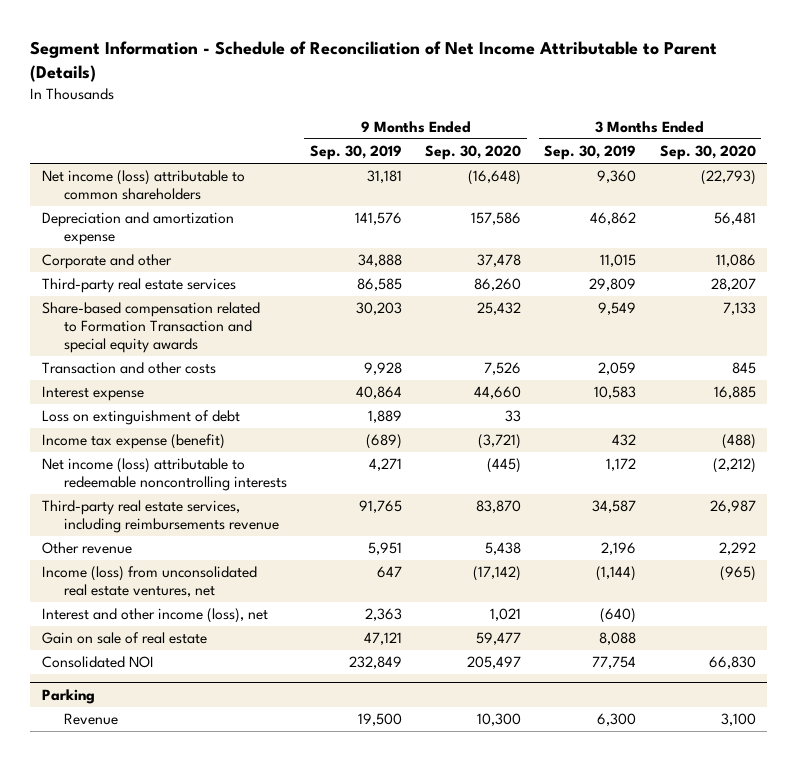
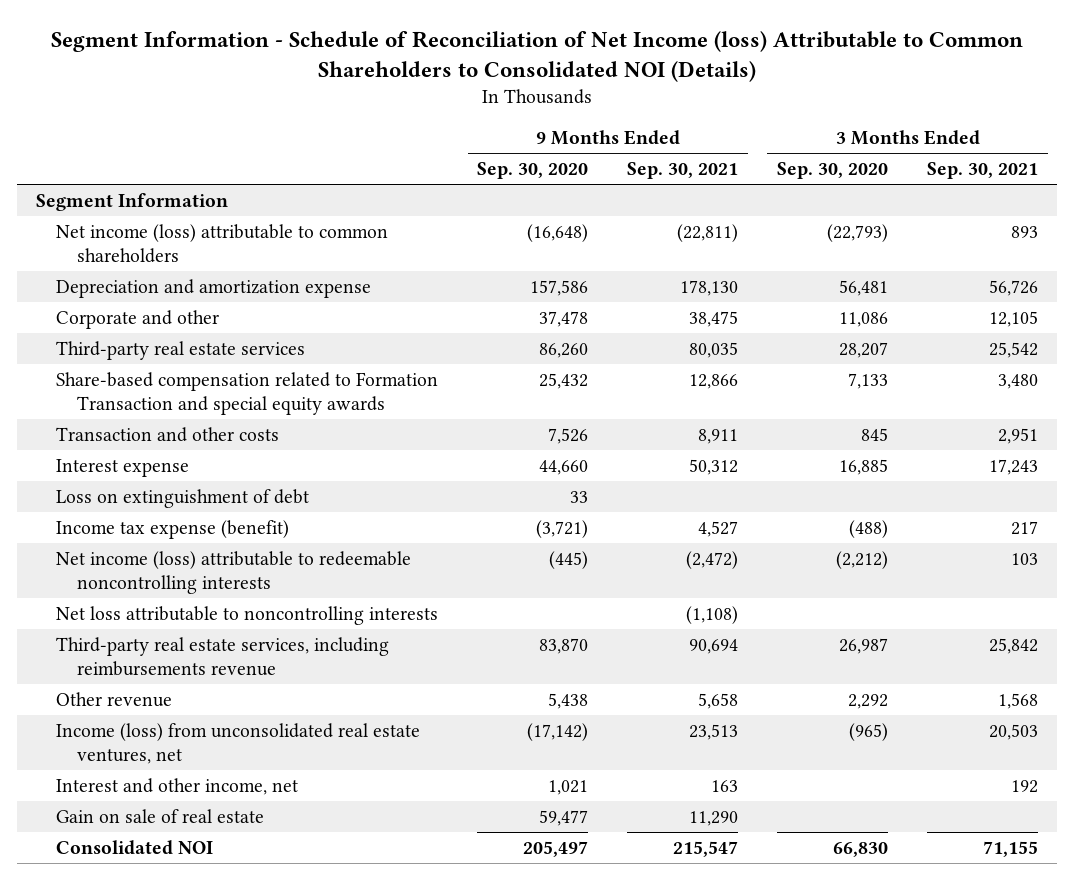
[30,41,718,83] Segment Information - Schedule of Reconciliation of Net Income Attributable to Parent (Details) -> [50,30,1023,82] Segment Information - Schedule of Reconciliation of Net Income (loss) Attributable to Common Shareholders to Consolidated NOI (Details)
[310,145,403,161] Sep. 30, 2019 -> none
[544,145,637,161] Sep. 30, 2019 -> none
none -> [627,162,739,180] Sep. 30, 2021
none -> [926,162,1038,180] Sep. 30, 2021
none -> [36,192,229,211] Segment Information
none -> [56,605,439,625] Net loss attributable to noncontrolling interests
[41,608,268,624] Interest and other income (loss), net -> [56,777,299,795] Interest and other income, net
[41,689,95,705] Parking -> none
[63,713,118,726] Revenue -> none

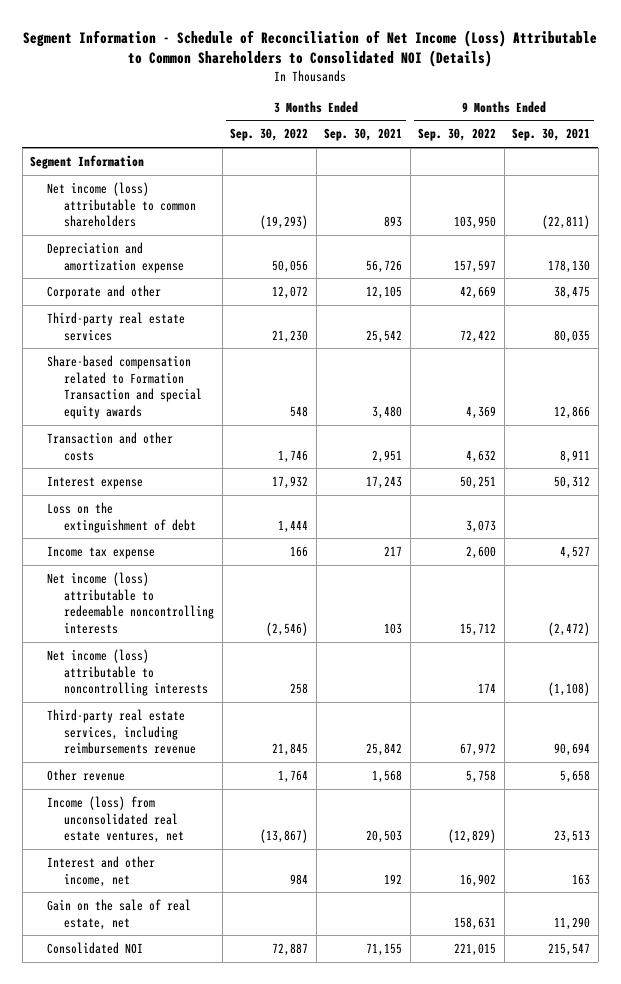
[50,30,1023,82] Segment Information - Schedule of Reconciliation of Net Income (loss) Attributable to Common Shareholders to Consolidated NOI (Details) -> [23,29,598,68] Segment Information - Schedule of Reconciliation of Net Income (Loss) Attributable to Common Shareholders to Consolidated NOI (Details)
[477,162,589,180] Sep. 30, 2020 -> none
[777,162,889,180] Sep. 30, 2020 -> none
none -> [230,128,309,142] Sep. 30, 2022
none -> [418,128,497,142] Sep. 30, 2022
[56,488,310,508] Loss on extinguishment of debt -> [47,501,196,533] Loss on the extinguishment of debt
[56,519,290,539] Income tax expense (benefit) -> [47,545,156,559] Income tax expense
[56,605,439,625] Net loss attributable to noncontrolling interests -> [47,648,208,697] Net income (loss) attributable to noncontrolling interests
[56,808,265,823] Gain on sale of real estate -> [47,898,192,930] Gain on the sale of real estate, net

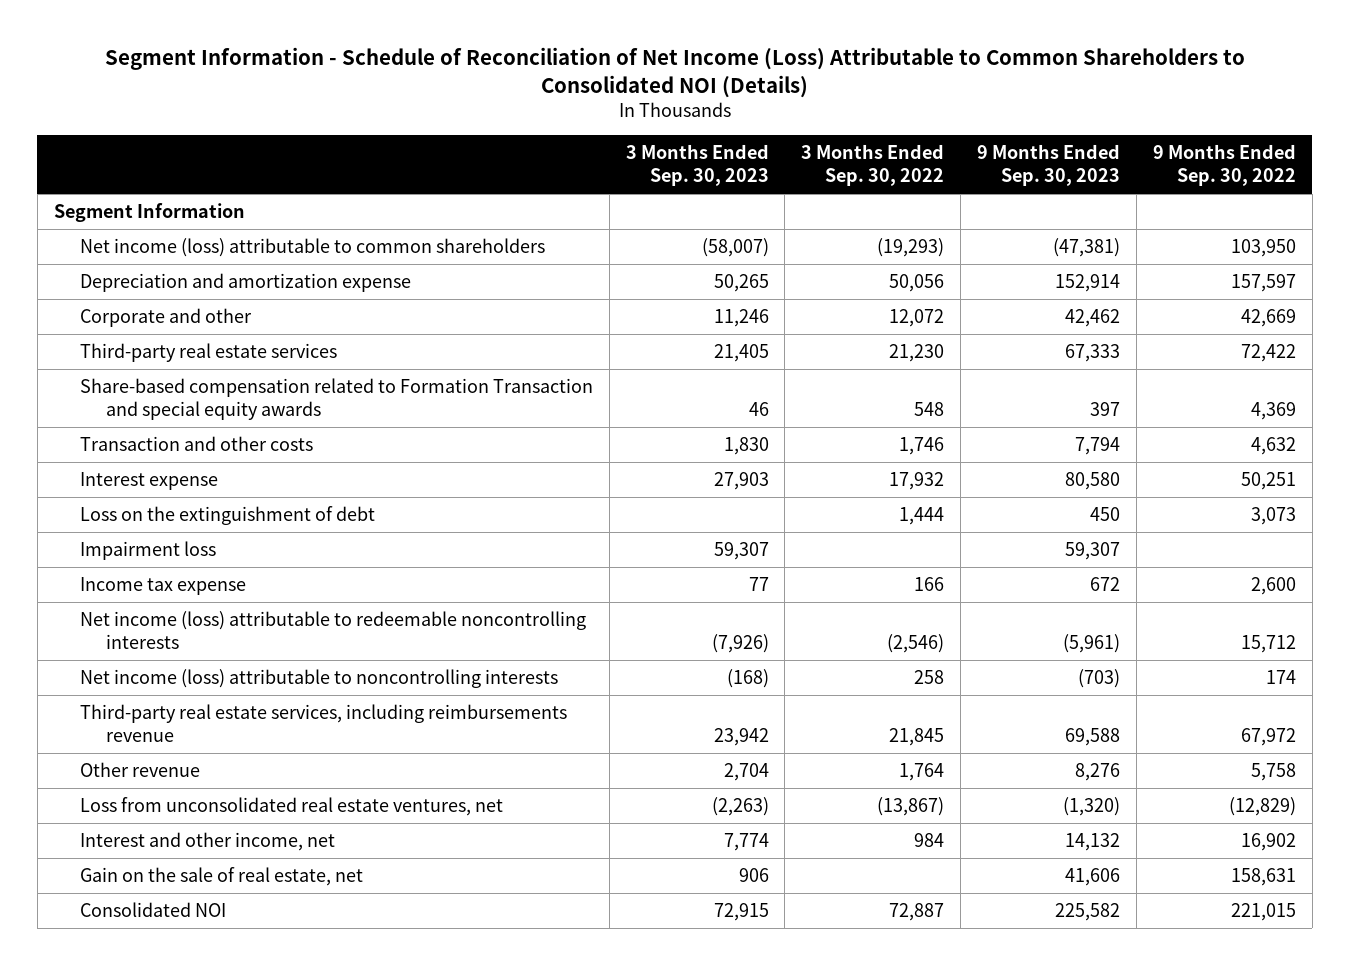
[324,128,403,142] Sep. 30, 2021 -> none
[512,128,591,142] Sep. 30, 2021 -> none
none -> [625,144,769,187] 3 Months Ended Sep. 30, 2023
none -> [977,144,1121,187] 9 Months Ended Sep. 30, 2023
none -> [79,541,216,561] Impairment loss
[47,795,184,844] Income (loss) from unconsolidated real estate ventures, net -> [79,797,503,817] Loss from unconsolidated real estate ventures, net

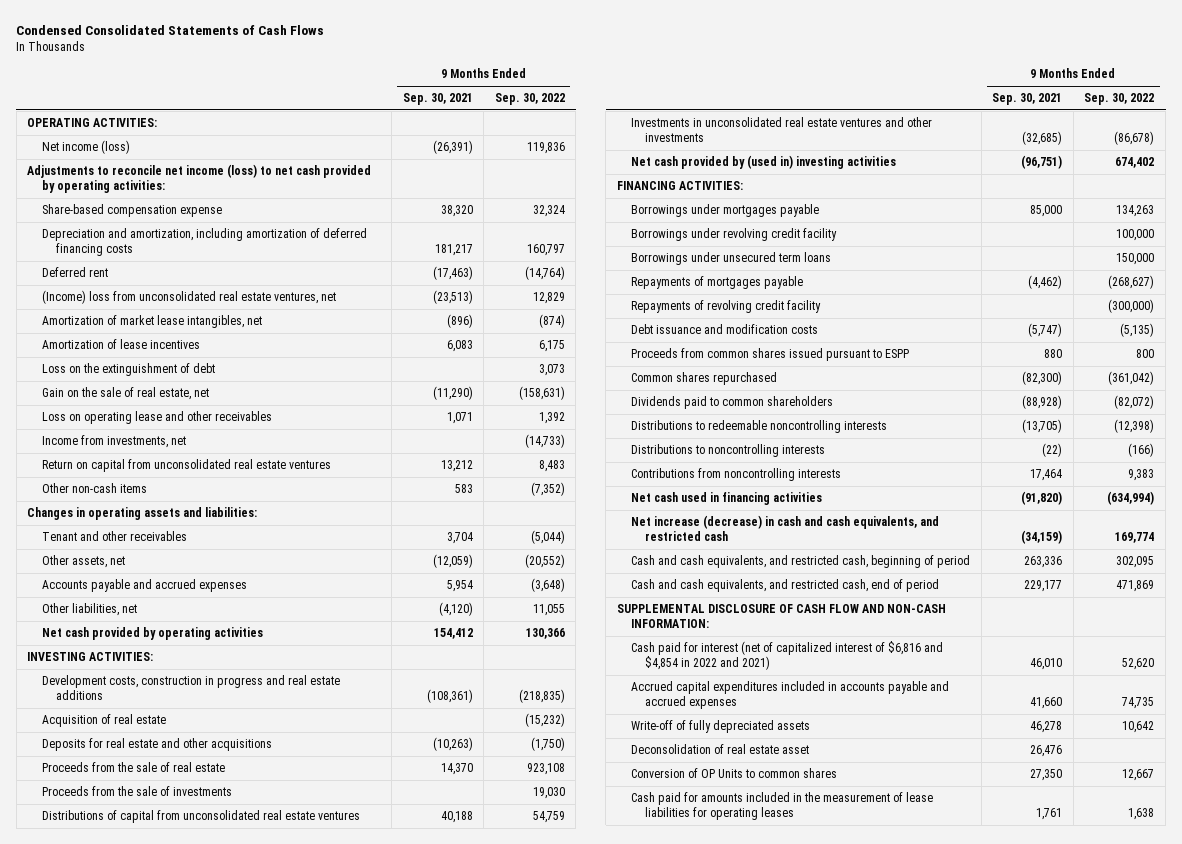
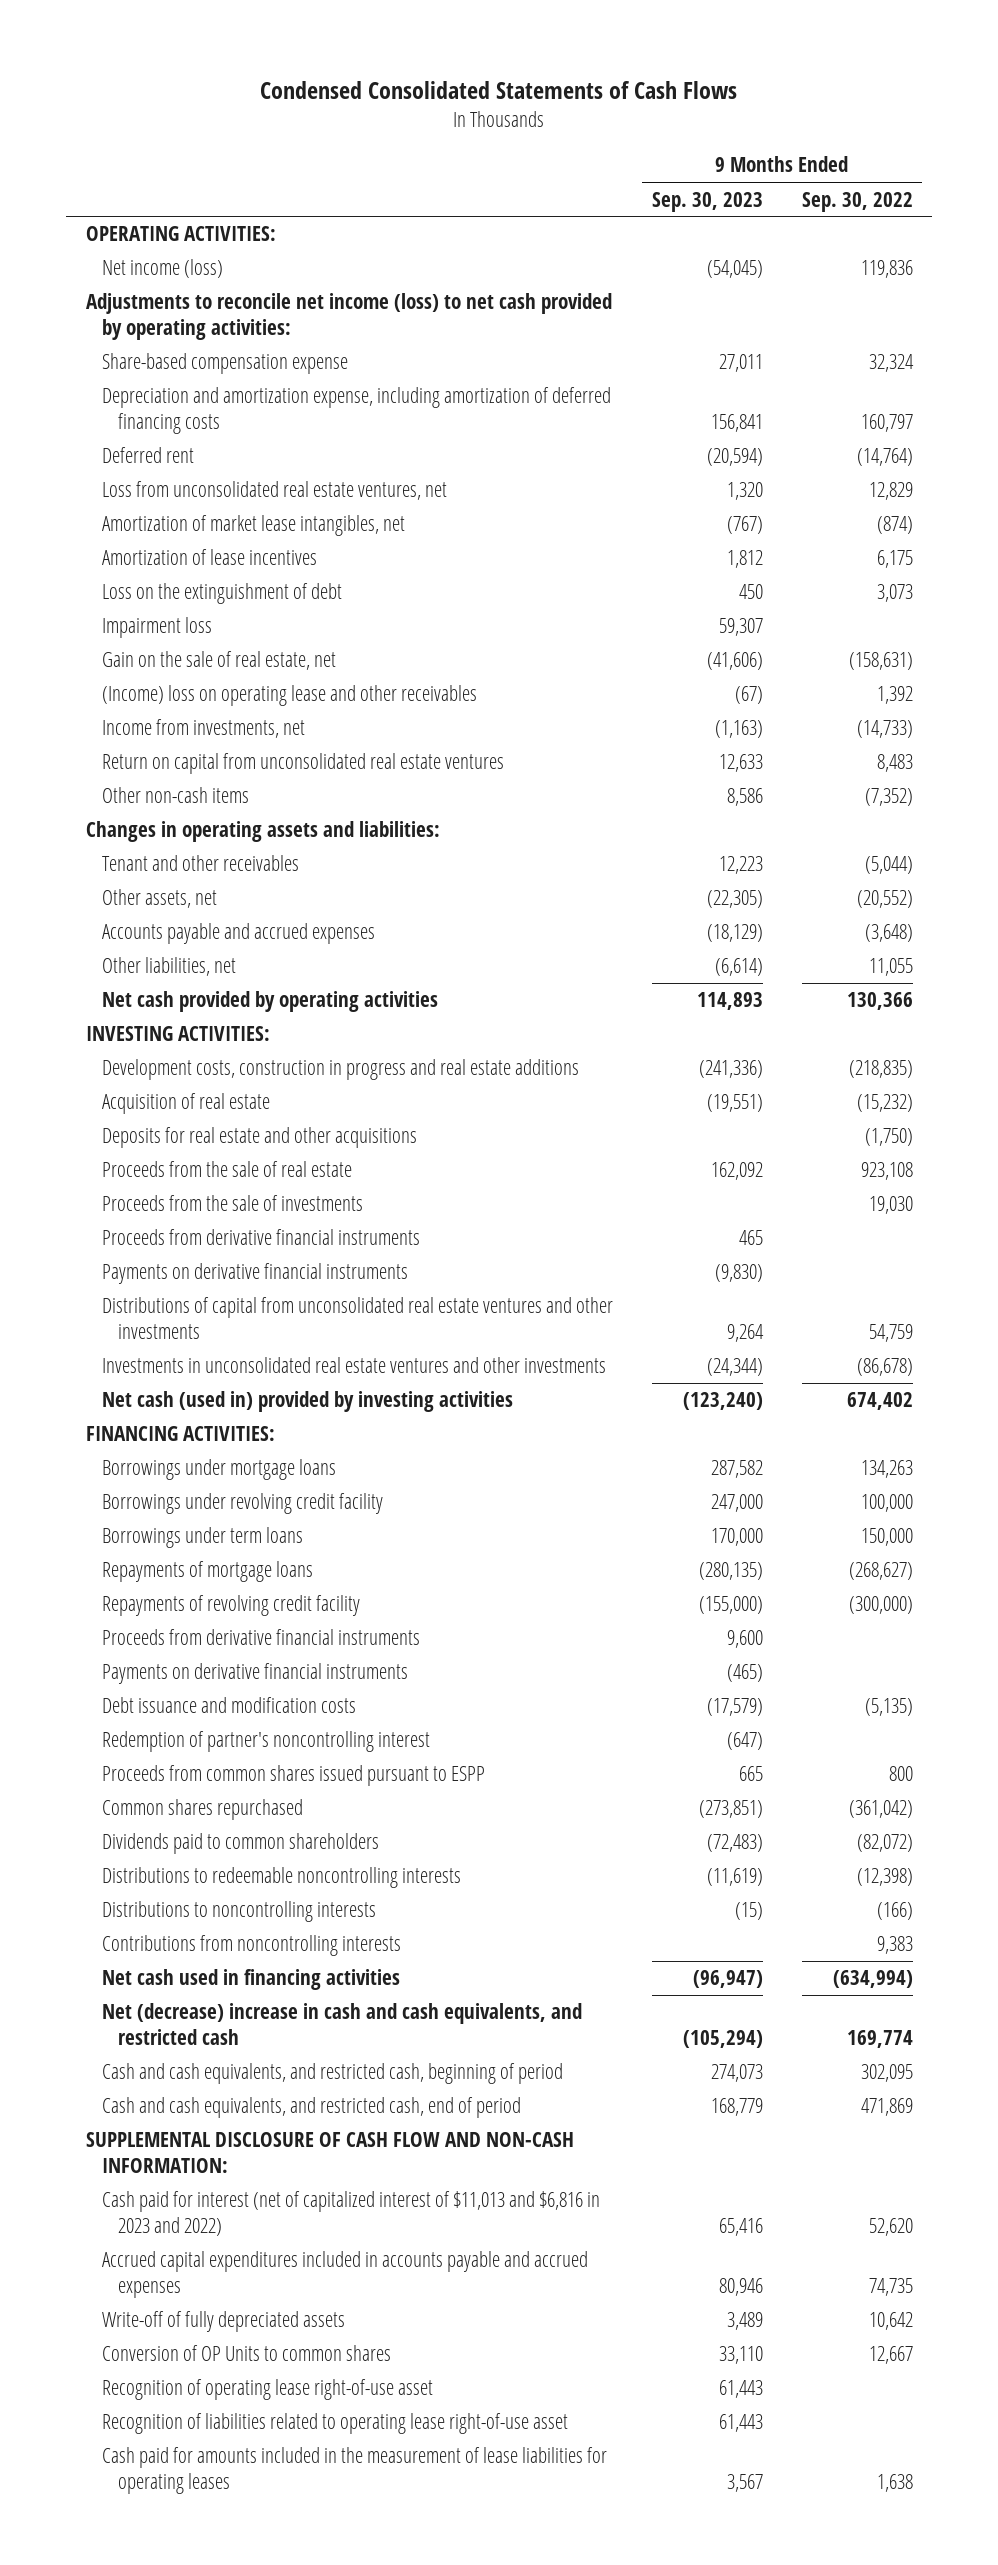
[402,93,473,106] Sep. 30, 2021 -> none
none -> [651,191,763,212] Sep. 30, 2023
[41,228,367,257] Depreciation and amortization, including amortization of deferred financing costs -> [101,387,611,435] Depreciation and amortization expense, including amortization of deferred financing costs
[41,290,336,305] (Income) loss from unconsolidated real estate ventures, net -> [101,481,447,501] Loss from unconsolidated real estate ventures, net
none -> [101,617,212,639] Impairment loss
[41,411,272,425] Loss on operating lease and other receivables -> [101,685,477,707] (Income) loss on operating lease and other receivables
none -> [101,1229,420,1246] Proceeds from derivative financial instruments
none -> [101,1263,408,1285] Payments on derivative financial instruments
[41,810,360,824] Distributions of capital from unconsolidated real estate ventures -> [101,1297,613,1340] Distributions of capital from unconsolidated real estate ventures and other investments
[631,155,897,170] Net cash provided by (used in) investing activities -> [101,1391,513,1413] Net cash (used in) provided by investing activities
[631,204,820,218] Borrowings under mortgages payable -> [101,1459,336,1481] Borrowings under mortgage loans
[631,252,832,266] Borrowings under unsecured term loans -> [101,1527,303,1549] Borrowings under term loans
[631,276,804,290] Repayments of mortgages payable -> [101,1561,313,1583] Repayments of mortgage loans
none -> [101,1629,420,1646] Proceeds from derivative financial instruments
none -> [101,1663,408,1685] Payments on derivative financial instruments
none -> [101,1731,430,1753] Redemption of partner's noncontrolling interest
[631,515,940,542] Net increase (decrease) in cash and cash equivalents, and restricted cash -> [101,2003,582,2046] Net (decrease) increase in cash and cash equivalents, and restricted cash
[631,641,944,671] Cash paid for interest (net of capitalized interest of $6,816 and $4,854 in 2022 and 2021) -> [101,2191,600,2237] Cash paid for interest (net of capitalized interest of $11,013 and $6,816 in 2023 and 2022)
[631,744,810,755] Deconsolidation of real estate asset -> none
none -> [101,2379,433,2401] Recognition of operating lease right-of-use asset
none -> [101,2413,568,2435] Recognition of liabilities related to operating lease right-of-use asset

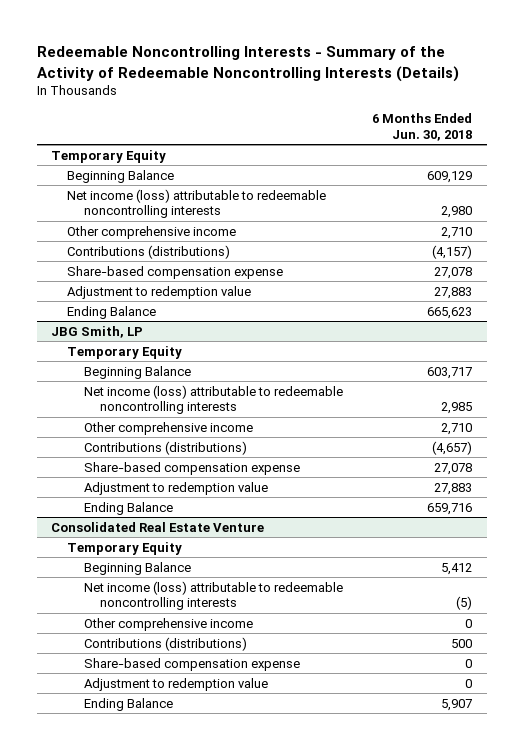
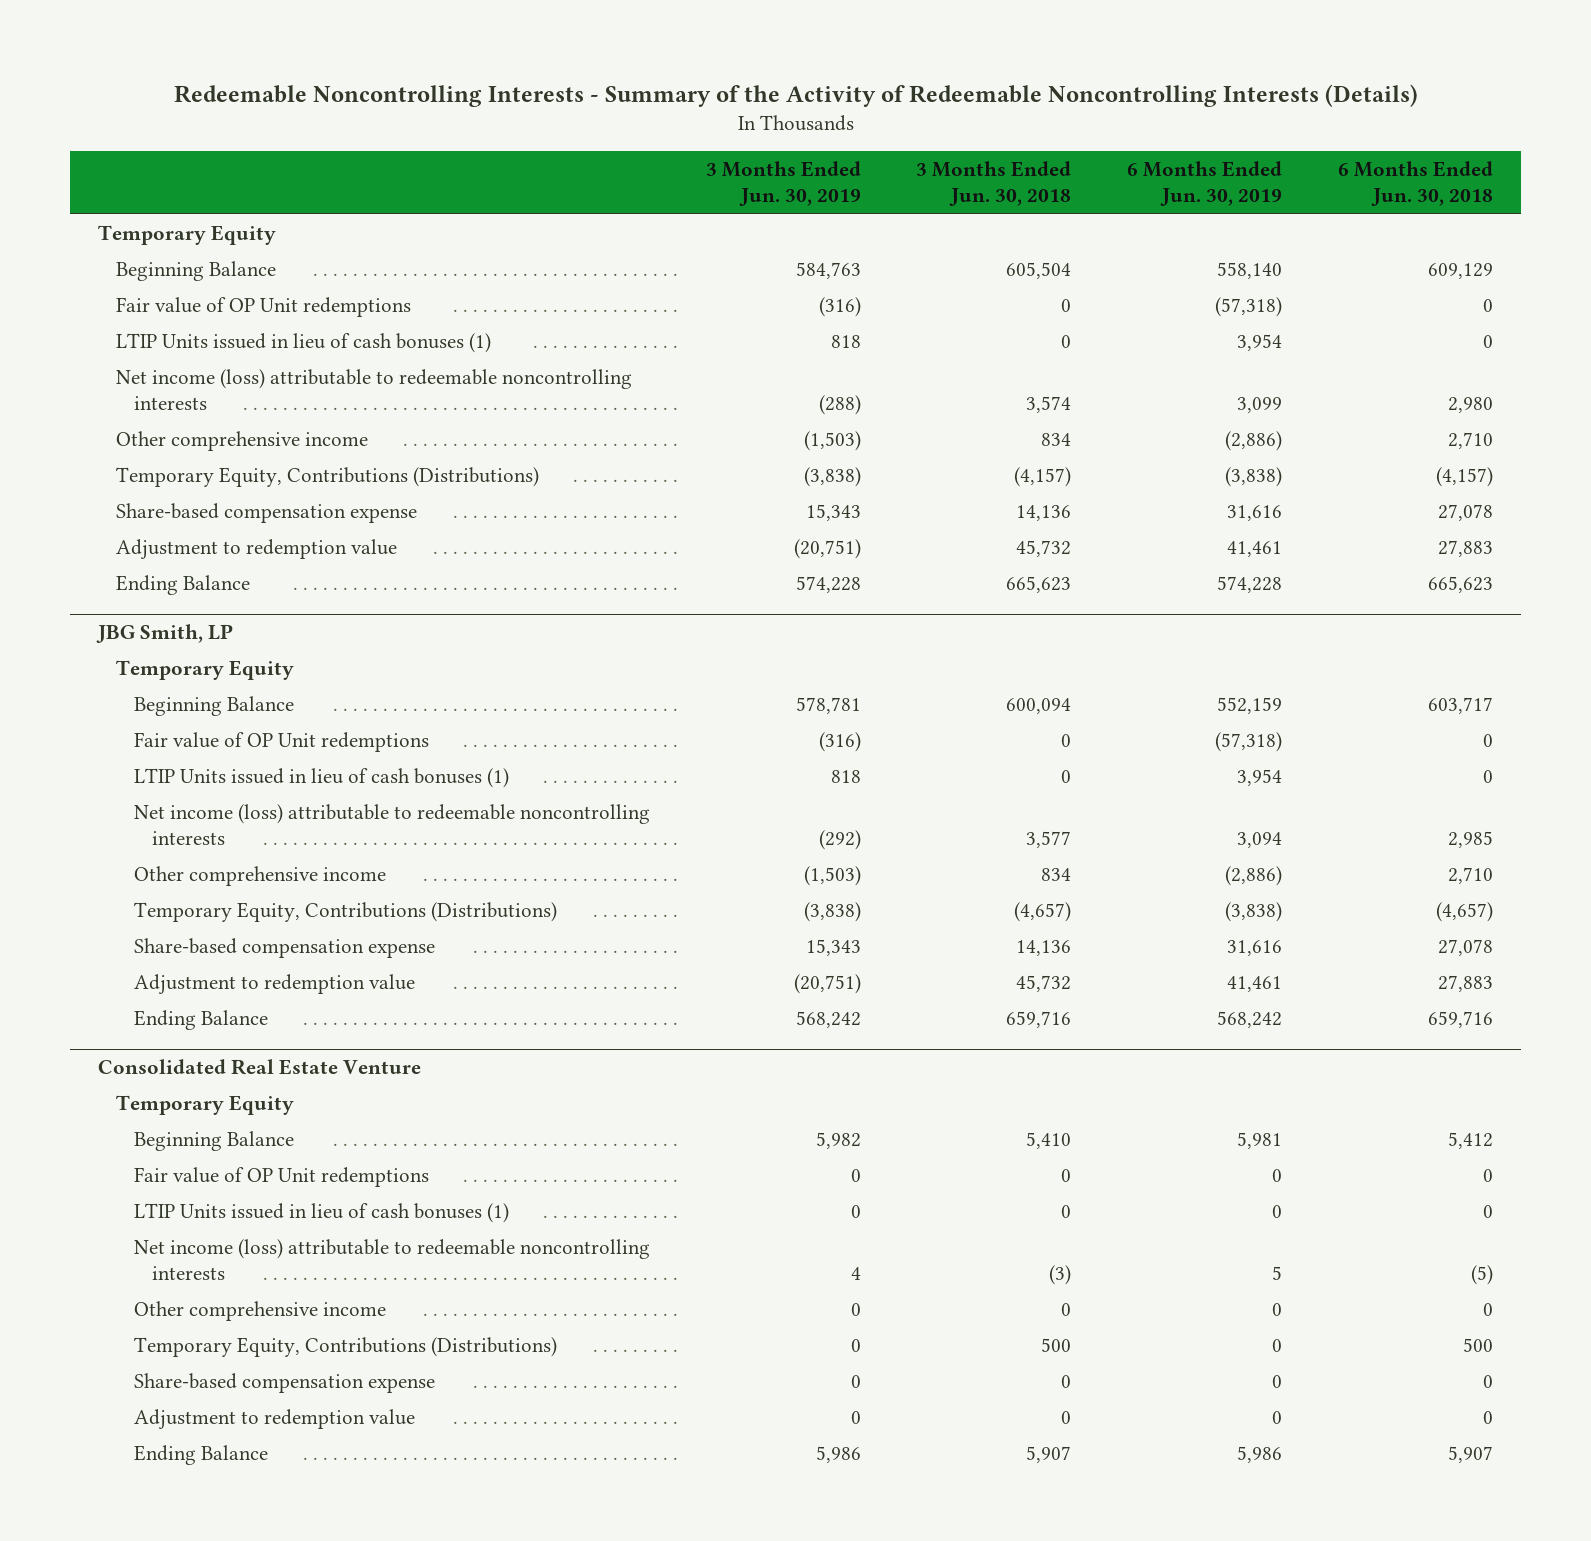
none -> [705,161,861,207] 3 Months Ended Jun. 30, 2019
none -> [916,161,1072,207] 3 Months Ended Jun. 30, 2018
none -> [1127,161,1283,207] 6 Months Ended Jun. 30, 2019
none -> [115,296,411,317] Fair value of OP Unit redemptions
none -> [115,332,491,353] LTIP Units issued in lieu of cash bonuses (1)
[67,244,231,259] Contributions (distributions) -> [115,466,539,487] Temporary Equity, Contributions (Distributions)
none -> [133,731,429,752] Fair value of OP Unit redemptions
none -> [133,767,509,788] LTIP Units issued in lieu of cash bonuses (1)
[83,440,247,455] Contributions (distributions) -> [133,901,557,922] Temporary Equity, Contributions (Distributions)
none -> [133,1166,429,1187] Fair value of OP Unit redemptions
none -> [133,1202,509,1223] LTIP Units issued in lieu of cash bonuses (1)
[83,636,247,651] Contributions (distributions) -> [133,1336,557,1357] Temporary Equity, Contributions (Distributions)

